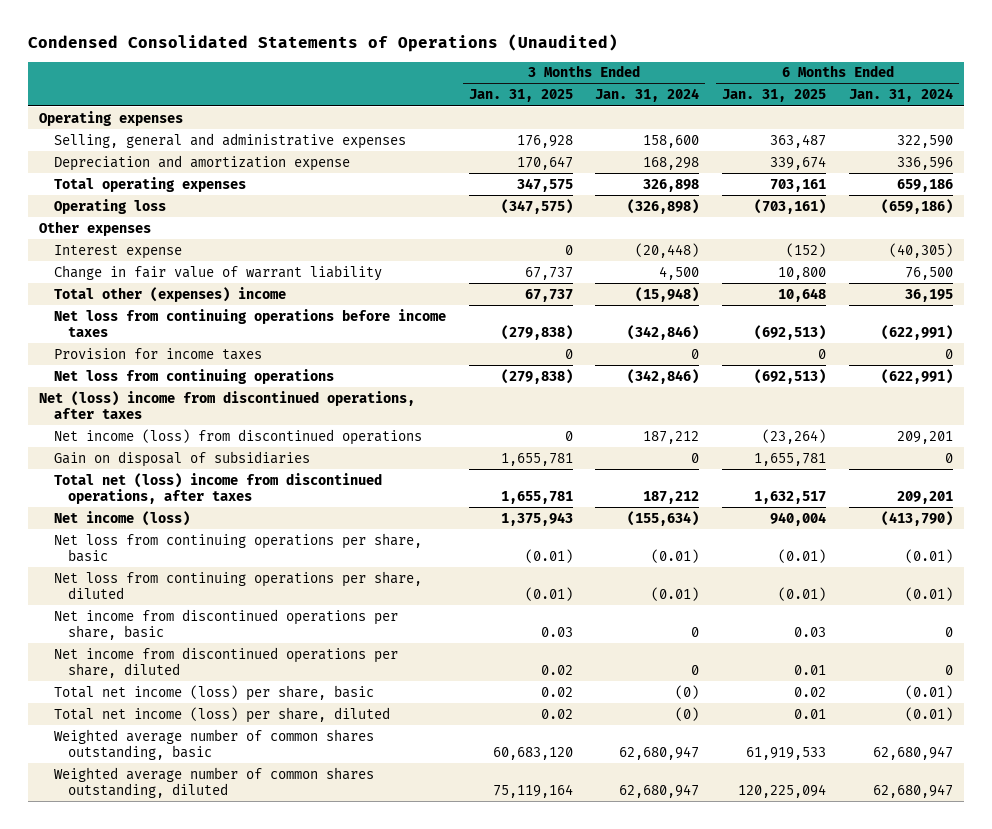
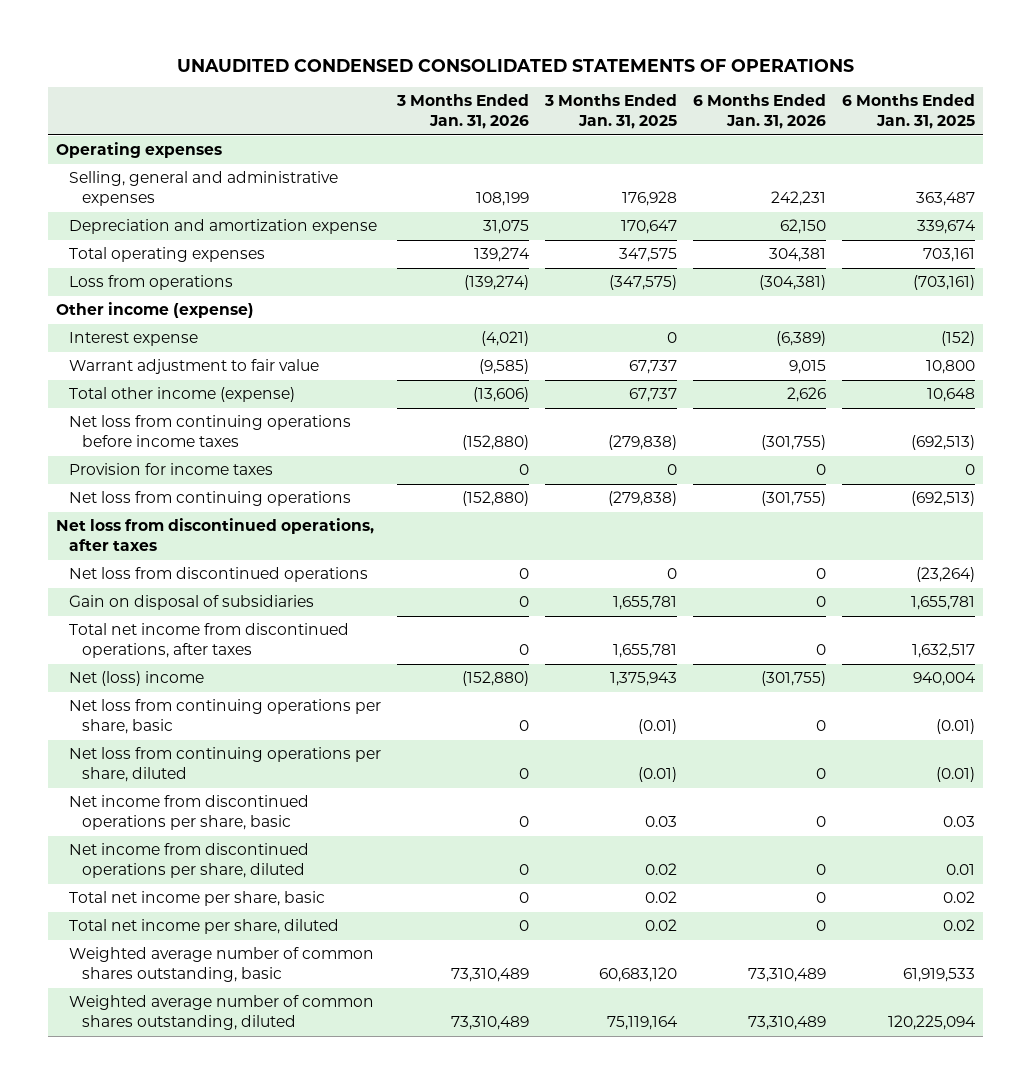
[27,34,618,53] Condensed Consolidated Statements of Operations (Unaudited) -> [176,58,854,72] UNAUDITED CONDENSED CONSOLIDATED STATEMENTS OF OPERATIONS
[595,88,700,103] Jan. 31, 2024 -> none
[848,88,953,103] Jan. 31, 2024 -> none
none -> [395,94,529,129] 3 Months Ended Jan. 31, 2026
none -> [693,94,827,129] 6 Months Ended Jan. 31, 2026
[53,198,166,214] Operating loss -> [68,275,233,291] Loss from operations
[39,220,152,236] Other expenses -> [55,302,254,319] Other income (expense)
[53,264,382,281] Change in fair value of warrant liability -> [68,359,319,375] Warrant adjustment to fair value
[53,286,286,302] Total other (expenses) income -> [68,387,295,403] Total other income (expense)
[39,390,416,419] Net (loss) income from discontinued operations, after taxes -> [55,518,374,551] Net loss from discontinued operations, after taxes
[53,428,422,445] Net income (loss) from discontinued operations -> [68,567,368,583] Net loss from discontinued operations
[53,472,382,504] Total net (loss) income from discontinued operations, after taxes -> [68,623,349,658] Total net income from discontinued operations, after taxes
[53,510,190,526] Net income (loss) -> [68,671,204,687] Net (loss) income
[53,684,374,701] Total net income (loss) per share, basic -> [68,891,325,907] Total net income per share, basic
[53,706,390,723] Total net income (loss) per share, diluted -> [68,919,339,935] Total net income per share, diluted
[794,708,827,719] 0.01 -> [943,919,976,932] 0.02

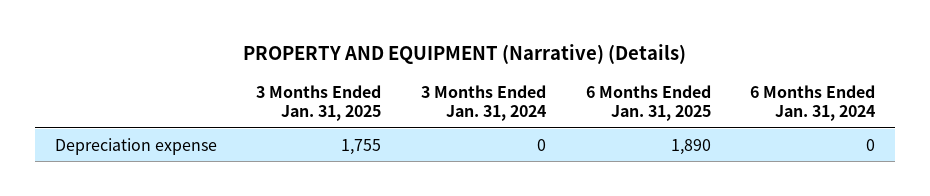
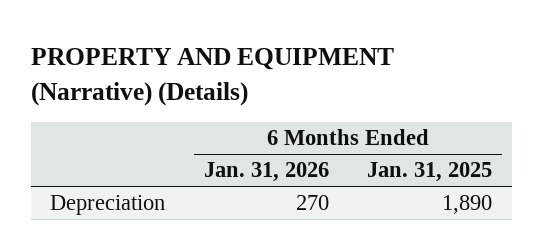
[256,84,382,122] 3 Months Ended Jan. 31, 2025 -> none
[421,84,547,122] 3 Months Ended Jan. 31, 2024 -> none
[750,84,876,122] 6 Months Ended Jan. 31, 2024 -> none
none -> [203,162,329,183] Jan. 31, 2026
[54,137,217,155] Depreciation expense -> [49,195,165,216] Depreciation

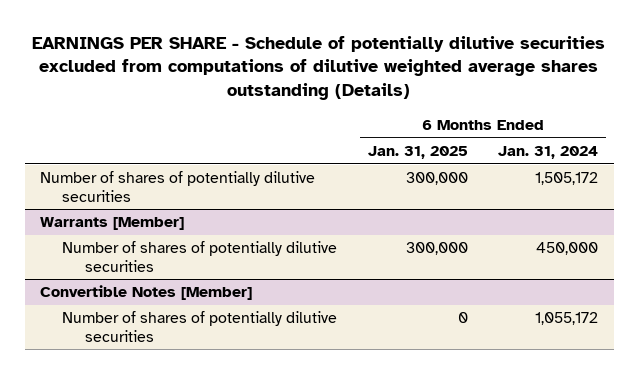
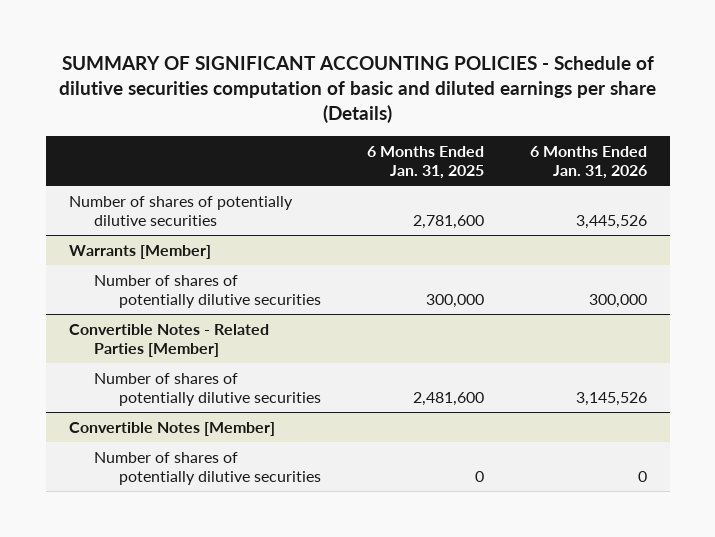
[32,35,606,101] EARNINGS PER SHARE - Schedule of potentially dilutive securities excluded from computations of dilutive weighted average shares outstanding (Details) -> [58,56,656,124] SUMMARY OF SIGNIFICANT ACCOUNTING POLICIES - Schedule of dilutive securities computation of basic and diluted earnings per share (Details)
[498,145,599,159] Jan. 31, 2024 -> none
none -> [529,145,647,179] 6 Months Ended Jan. 31, 2026
[405,172,468,186] 300,000 -> [412,214,484,229] 2,781,600
none -> [68,323,269,357] Convertible Notes - Related Parties [Member]
none -> [93,372,321,406] Number of shares of potentially dilutive securities

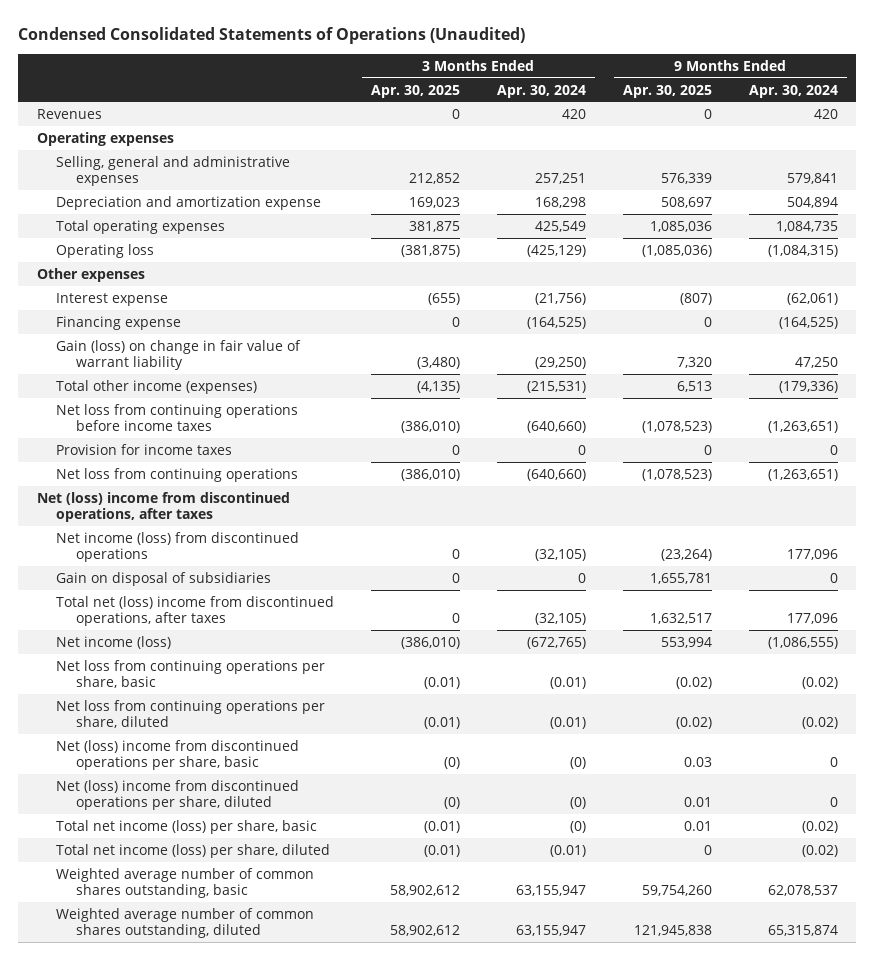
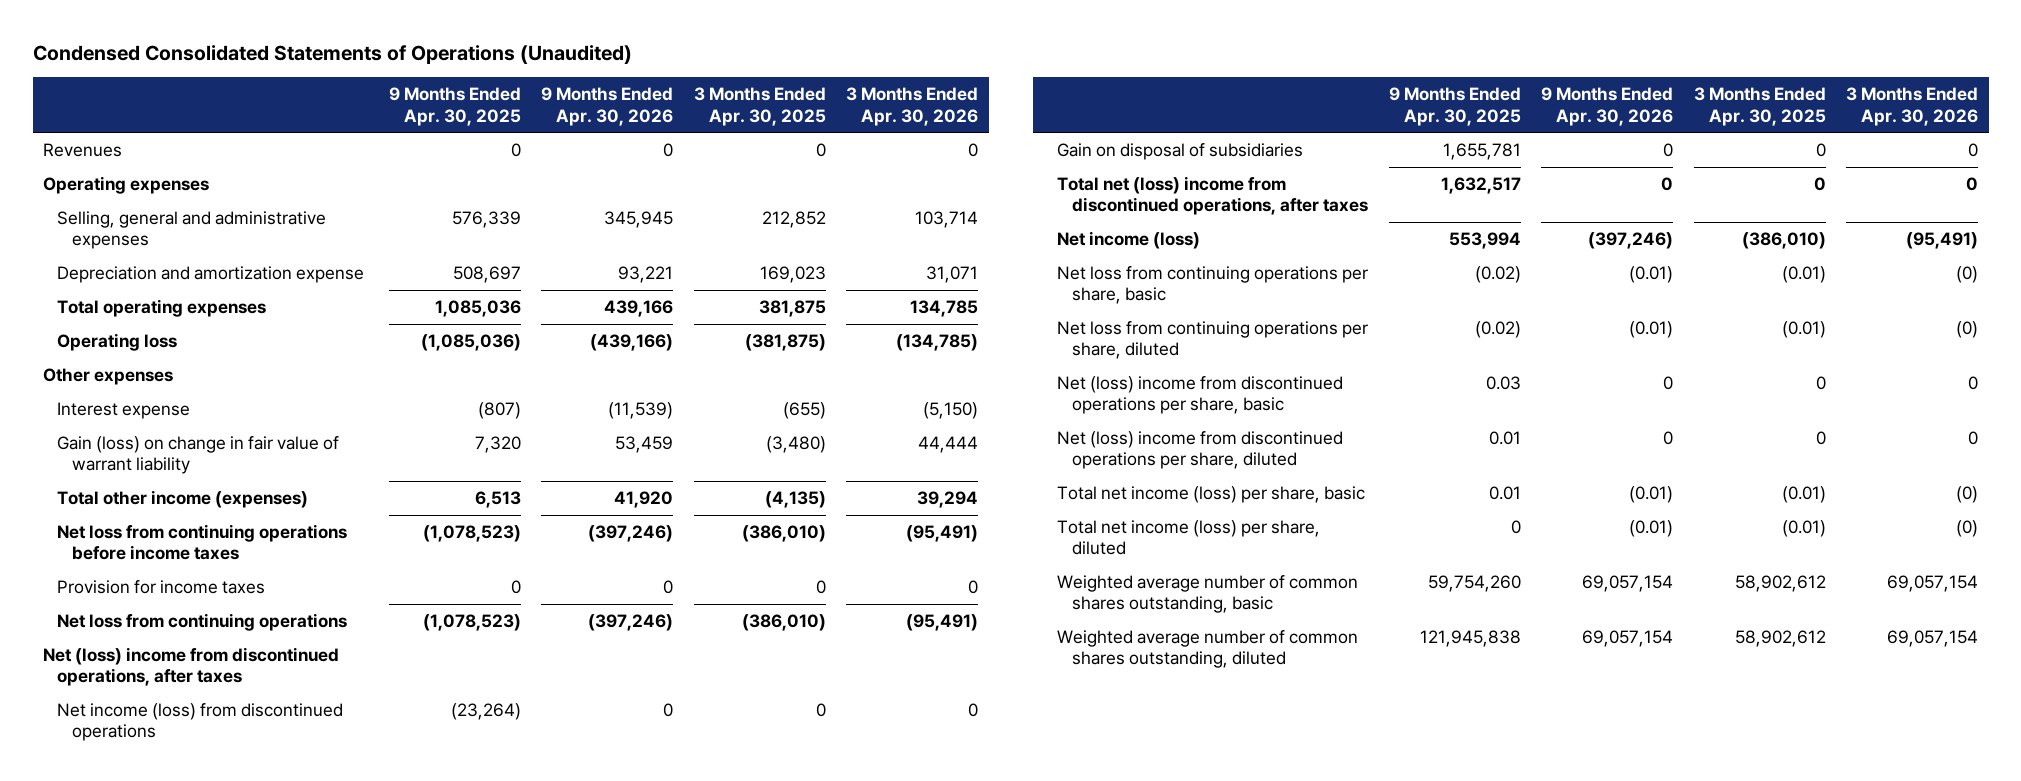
[496,84,586,98] Apr. 30, 2024 -> none
[748,84,838,98] Apr. 30, 2024 -> none
none -> [541,87,674,126] 9 Months Ended Apr. 30, 2026
none -> [846,87,979,126] 3 Months Ended Apr. 30, 2026
[56,315,182,330] Financing expense -> none
[444,757,461,770] (0) -> [1815,376,1826,391] 0
[444,797,461,810] (0) -> [1815,431,1826,446] 0

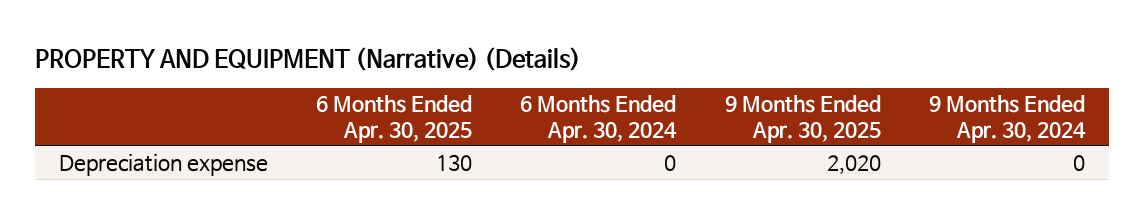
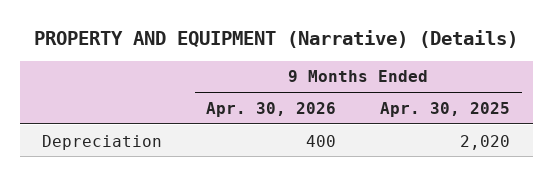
[316,95,473,144] 6 Months Ended Apr. 30, 2025 -> none
[520,95,678,144] 6 Months Ended Apr. 30, 2024 -> none
[929,95,1087,144] 9 Months Ended Apr. 30, 2024 -> none
none -> [206,101,337,117] Apr. 30, 2026
[58,154,268,177] Depreciation expense -> [41,134,162,150] Depreciation

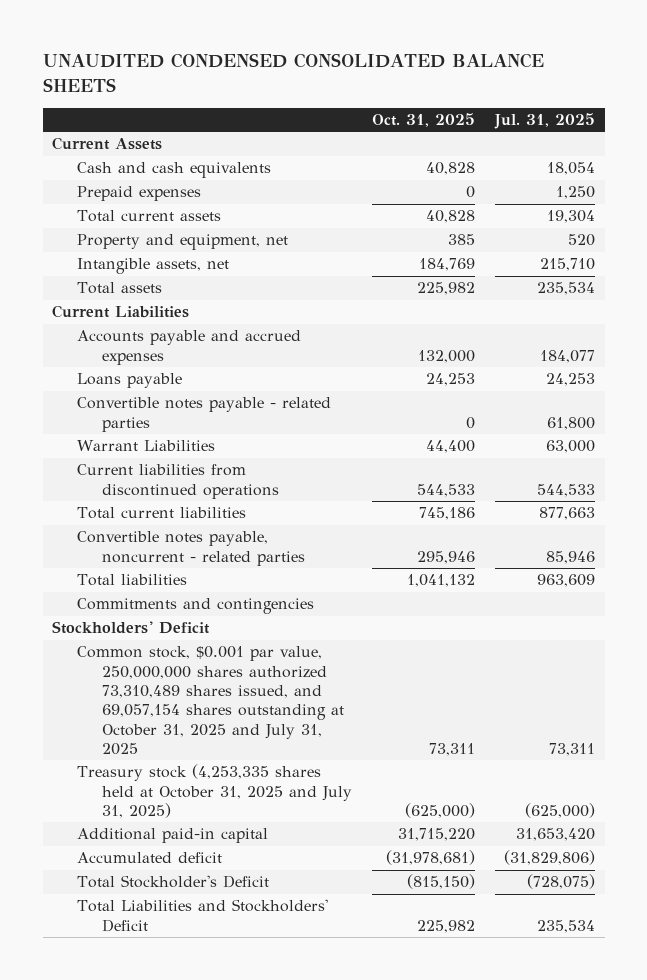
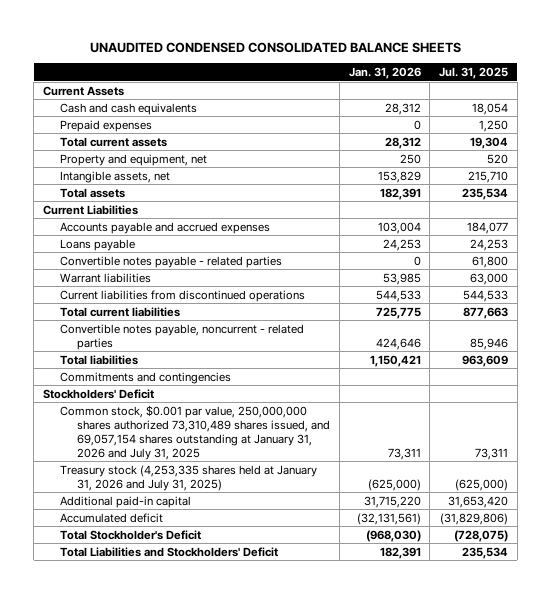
[372,112,476,127] Oct. 31, 2025 -> none
none -> [348,66,421,79] Jan. 31, 2026
[77,440,216,452] Warrant Liabilities -> [60,272,152,283] Warrant liabilities
[77,646,345,755] Common stock, $0.001 par value, 250,000,000 shares authorized 73,310,489 shares issued, and 69,057,154 shares outstanding at October 31, 2025 and July 31, 2025 -> [60,404,331,460] Common stock, $0.001 par value, 250,000,000 shares authorized 73,310,489 shares issued, and 69,057,154 shares outstanding at January 31, 2026 and July 31, 2025
[77,764,353,818] Treasury stock (4,253,335 shares held at October 31, 2025 and July 31, 2025) -> [60,464,318,491] Treasury stock (4,253,335 shares held at January 31, 2026 and July 31, 2025)

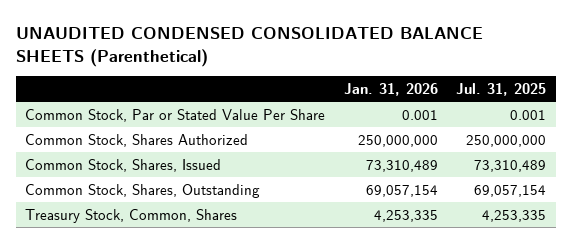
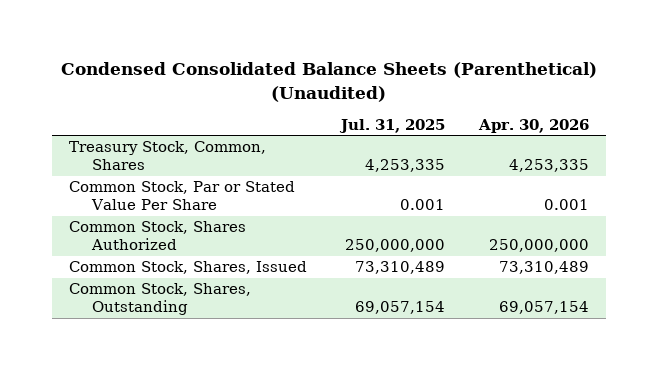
[16,26,484,67] UNAUDITED CONDENSED CONSOLIDATED BALANCE SHEETS (Parenthetical) -> [61,62,598,102] Condensed Consolidated Balance Sheets (Parenthetical) (Unaudited)
[343,82,438,96] Jan. 31, 2026 -> none
none -> [478,118,590,133] Apr. 30, 2026
[25,208,238,223] Treasury Stock, Common, Shares -> [69,141,267,171] Treasury Stock, Common, Shares

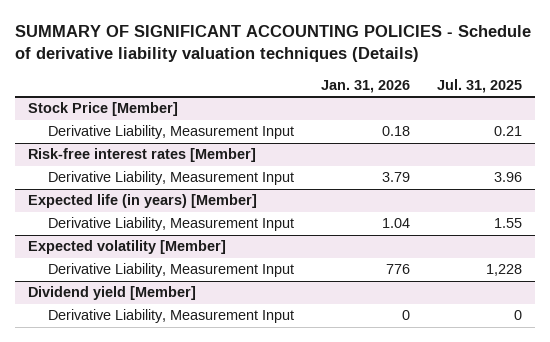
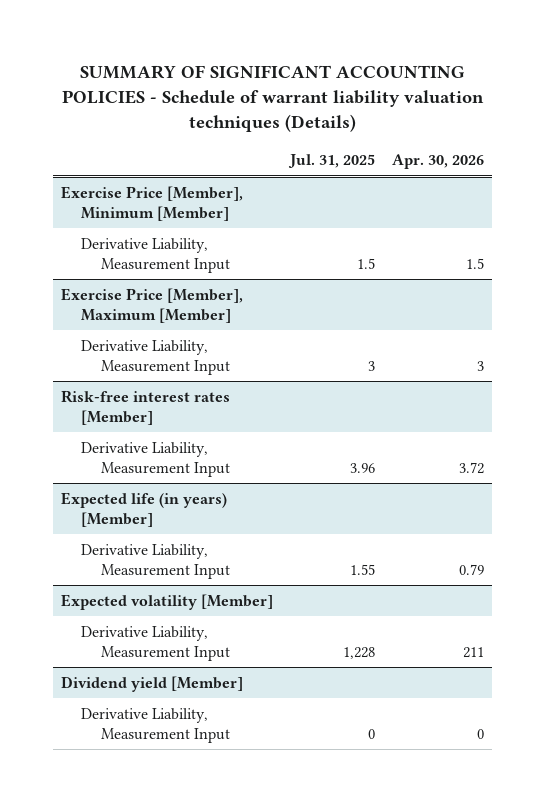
[14,25,531,63] SUMMARY OF SIGNIFICANT ACCOUNTING POLICIES - Schedule of derivative liability valuation techniques (Details) -> [61,64,484,133] SUMMARY OF SIGNIFICANT ACCOUNTING POLICIES - Schedule of warrant liability valuation techniques (Details)
[320,80,410,94] Jan. 31, 2026 -> none
none -> [391,154,484,170] Apr. 30, 2026
[28,102,179,117] Stock Price [Member] -> none
none -> [61,185,244,221] Exercise Price [Member], Minimum [Member]
[493,126,522,137] 0.21 -> [357,257,376,269] 1.5
none -> [61,287,244,323] Exercise Price [Member], Maximum [Member]
none -> [81,339,231,375] Derivative Liability, Measurement Input

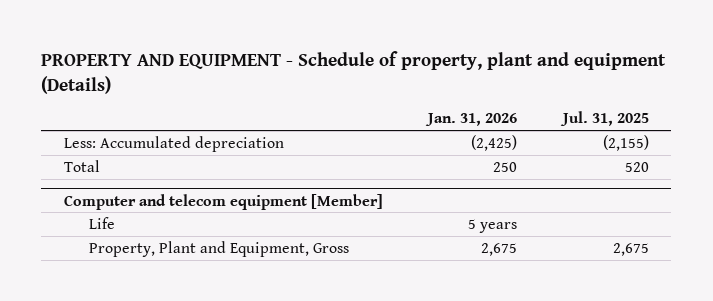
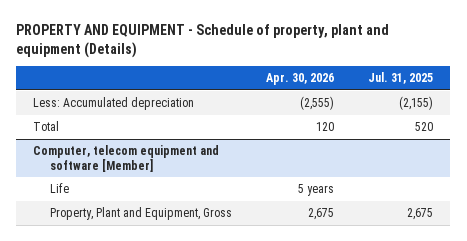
[425,113,518,127] Jan. 31, 2026 -> none
none -> [266,73,335,86] Apr. 30, 2026
[63,193,383,210] Computer and telecom equipment [Member] -> [33,145,220,172] Computer, telecom equipment and software [Member]

